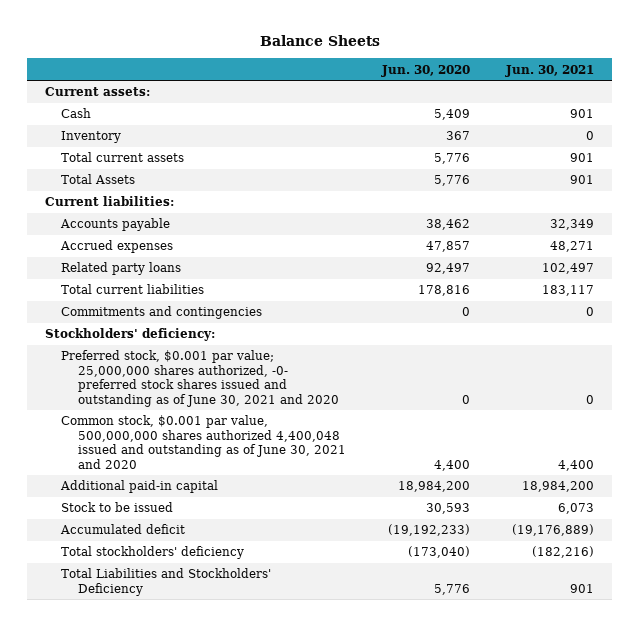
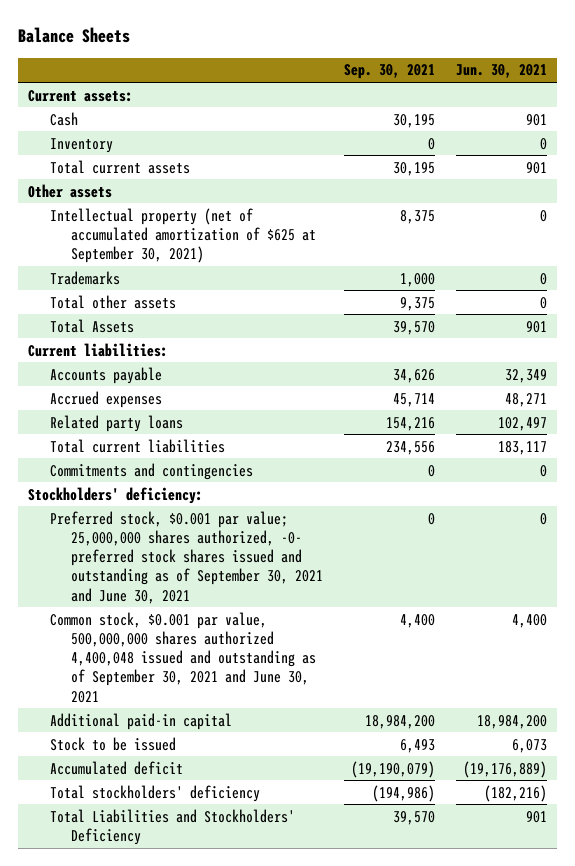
[380,64,470,77] Jun. 30, 2020 -> none
none -> [343,64,435,80] Sep. 30, 2021
none -> [28,183,113,198] Other assets
none -> [49,207,317,264] Intellectual property (net of accumulated amortization of $625 at September 30, 2021)
none -> [49,270,120,285] Trademarks
none -> [49,294,176,309] Total other assets
[61,350,339,407] Preferred stock, $0.001 par value; 25,000,000 shares authorized, -0- preferred stock shares issued and outstanding as of June 30, 2021 and 2020 -> [49,510,324,604] Preferred stock, $0.001 par value; 25,000,000 shares authorized, -0- preferred stock shares issued and outstanding as of September 30, 2021 and June 30, 2021
[61,415,346,469] Common stock, $0.001 par value, 500,000,000 shares authorized 4,400,048 issued and outstanding as of June 30, 2021 and 2020 -> [49,611,317,703] Common stock, $0.001 par value, 500,000,000 shares authorized 4,400,048 issued and outstanding as of September 30, 2021 and June 30, 2021

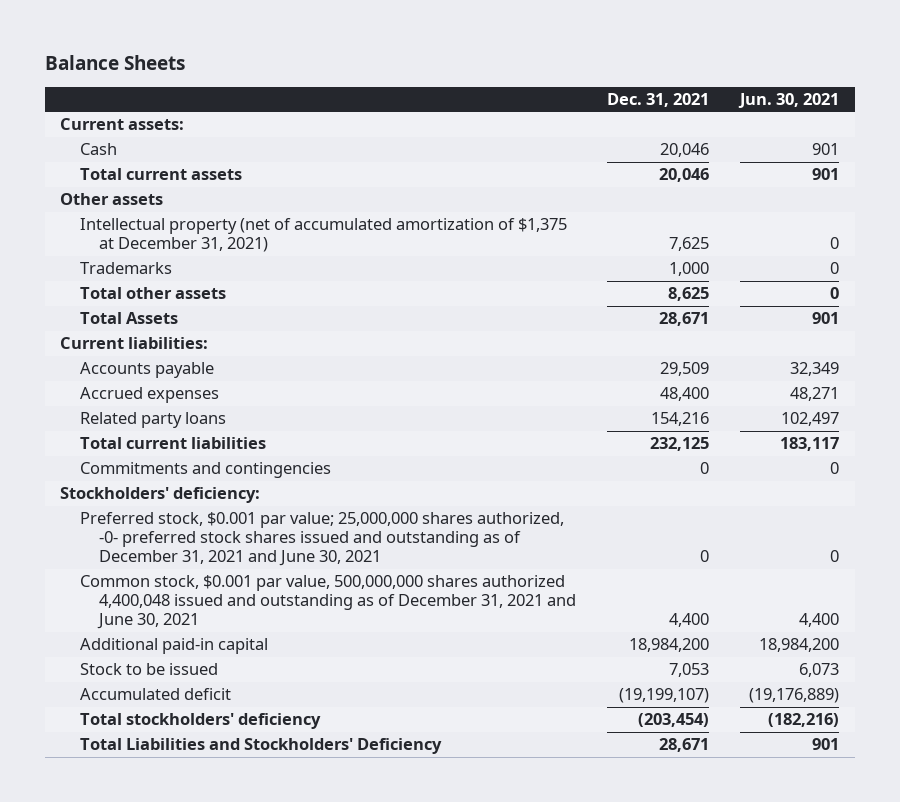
[343,64,435,80] Sep. 30, 2021 -> none
none -> [607,92,710,107] Dec. 31, 2021
[49,137,113,153] Inventory -> none
[49,207,317,264] Intellectual property (net of accumulated amortization of $625 at September 30, 2021) -> [79,218,567,253] Intellectual property (net of accumulated amortization of $1,375 at December 31, 2021)
[49,510,324,604] Preferred stock, $0.001 par value; 25,000,000 shares authorized, -0- preferred stock shares issued and outstanding as of September 30, 2021 and June 30, 2021 -> [79,512,564,567] Preferred stock, $0.001 par value; 25,000,000 shares authorized, -0- preferred stock shares issued and outstanding as of December 31, 2021 and June 30, 2021
[49,611,317,703] Common stock, $0.001 par value, 500,000,000 shares authorized 4,400,048 issued and outstanding as of September 30, 2021 and June 30, 2021 -> [79,575,577,630] Common stock, $0.001 par value, 500,000,000 shares authorized 4,400,048 issued and outstanding as of December 31, 2021 and June 30, 2021

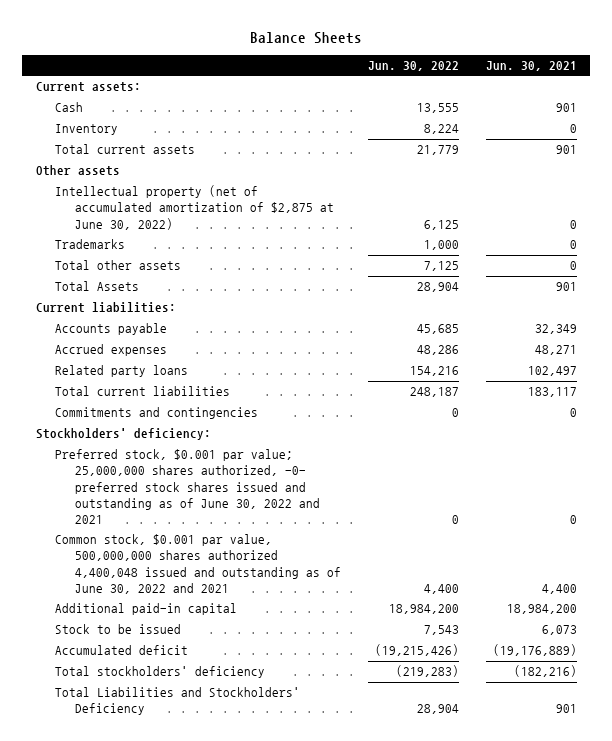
[607,92,710,107] Dec. 31, 2021 -> none
none -> [368,61,460,72] Jun. 30, 2022
none -> [55,124,119,136] Inventory
[79,218,567,253] Intellectual property (net of accumulated amortization of $1,375 at December 31, 2021) -> none
none -> [55,185,335,230] Intellectual property (net of accumulated amortization of $2,875 at June 30, 2022)
[79,512,564,567] Preferred stock, $0.001 par value; 25,000,000 shares authorized, -0- preferred stock shares issued and outstanding as of December 31, 2021 and June 30, 2021 -> [55,449,321,524] Preferred stock, $0.001 par value; 25,000,000 shares authorized, -0- preferred stock shares issued and outstanding as of June 30, 2022 and 2021
[79,575,577,630] Common stock, $0.001 par value, 500,000,000 shares authorized 4,400,048 issued and outstanding as of December 31, 2021 and June 30, 2021 -> [55,534,342,594] Common stock, $0.001 par value, 500,000,000 shares authorized 4,400,048 issued and outstanding as of June 30, 2022 and 2021

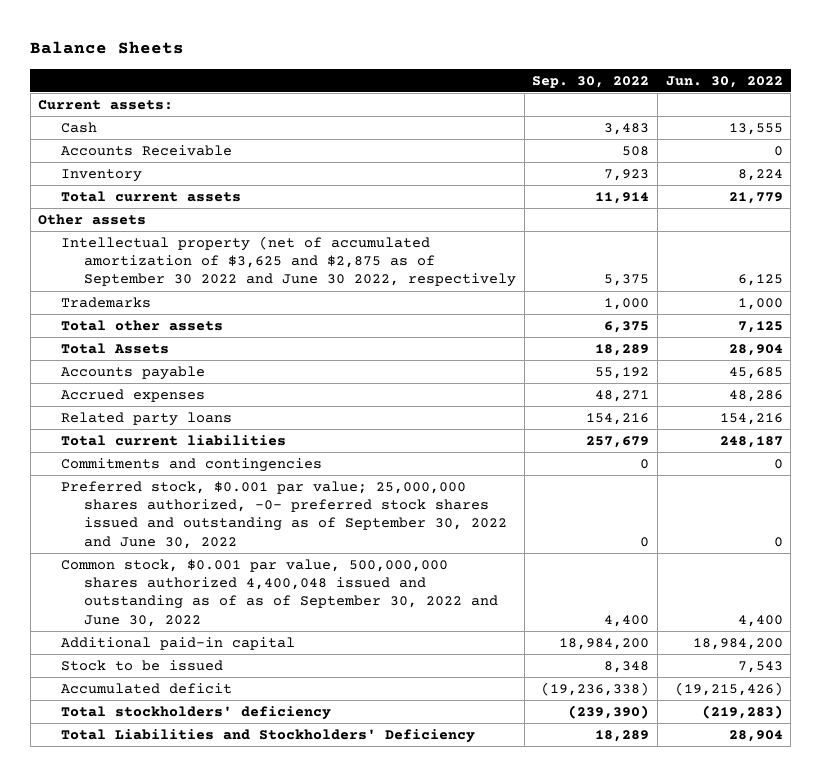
[485,61,577,72] Jun. 30, 2021 -> none
none -> [532,75,650,88] Sep. 30, 2022
none -> [61,144,233,156] Accounts Receivable
[55,185,335,230] Intellectual property (net of accumulated amortization of $2,875 at June 30, 2022) -> [61,235,517,288] Intellectual property (net of accumulated amortization of $3,625 and $2,875 as of September 30 2022 and June 30 2022, respectively
[35,302,176,314] Current liabilities: -> none
[35,428,211,441] Stockholders' deficiency: -> none
[55,449,321,524] Preferred stock, $0.001 par value; 25,000,000 shares authorized, -0- preferred stock shares issued and outstanding as of June 30, 2022 and 2021 -> [61,480,508,549] Preferred stock, $0.001 par value; 25,000,000 shares authorized, -0- preferred stock shares issued and outstanding as of September 30, 2022 and June 30, 2022
[55,534,342,594] Common stock, $0.001 par value, 500,000,000 shares authorized 4,400,048 issued and outstanding as of June 30, 2022 and 2021 -> [61,558,499,627] Common stock, $0.001 par value, 500,000,000 shares authorized 4,400,048 issued and outstanding as of as of September 30, 2022 and June 30, 2022

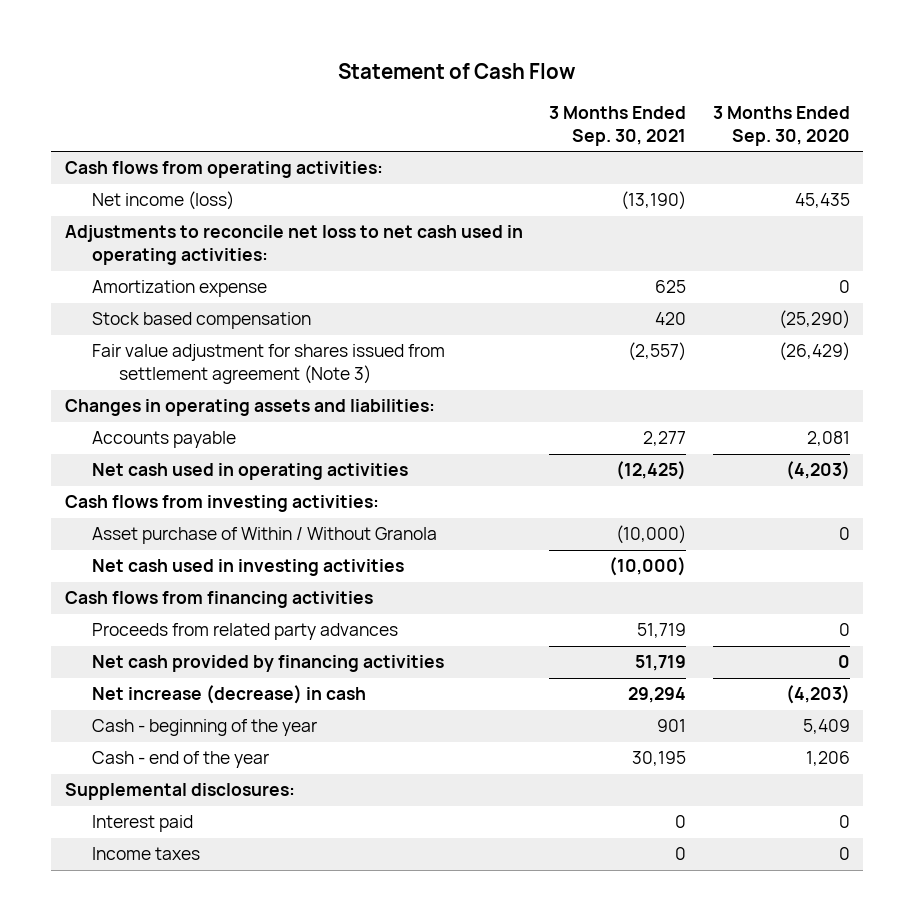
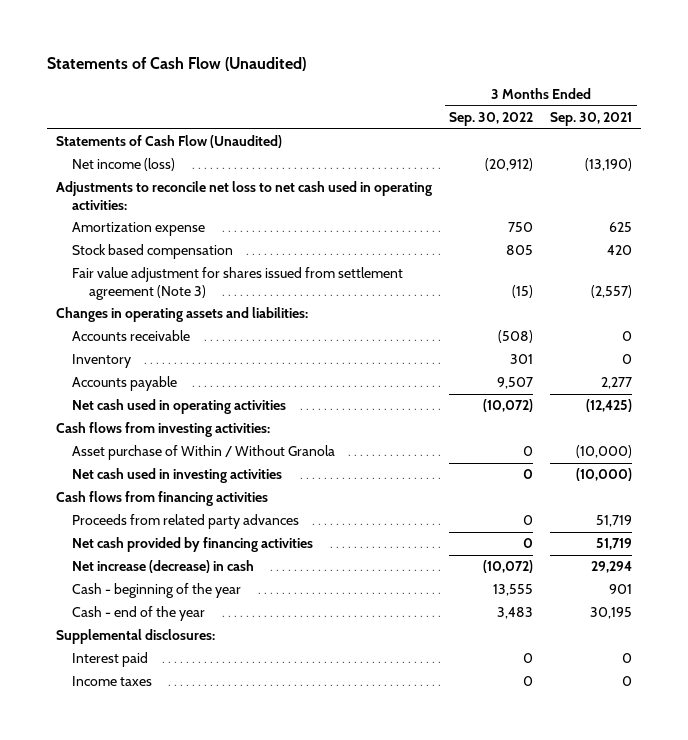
[338,62,577,79] Statement of Cash Flow -> [47,56,307,71] Statements of Cash Flow (Unaudited)
[712,105,850,146] 3 Months Ended Sep. 30, 2020 -> none
none -> [449,111,534,126] Sep. 30, 2022
[64,161,383,179] Cash flows from operating activities: -> none
none -> [55,135,282,149] Statements of Cash Flow (Unaudited)
none -> [72,330,191,342] Accounts receivable
none -> [72,354,132,369] Inventory

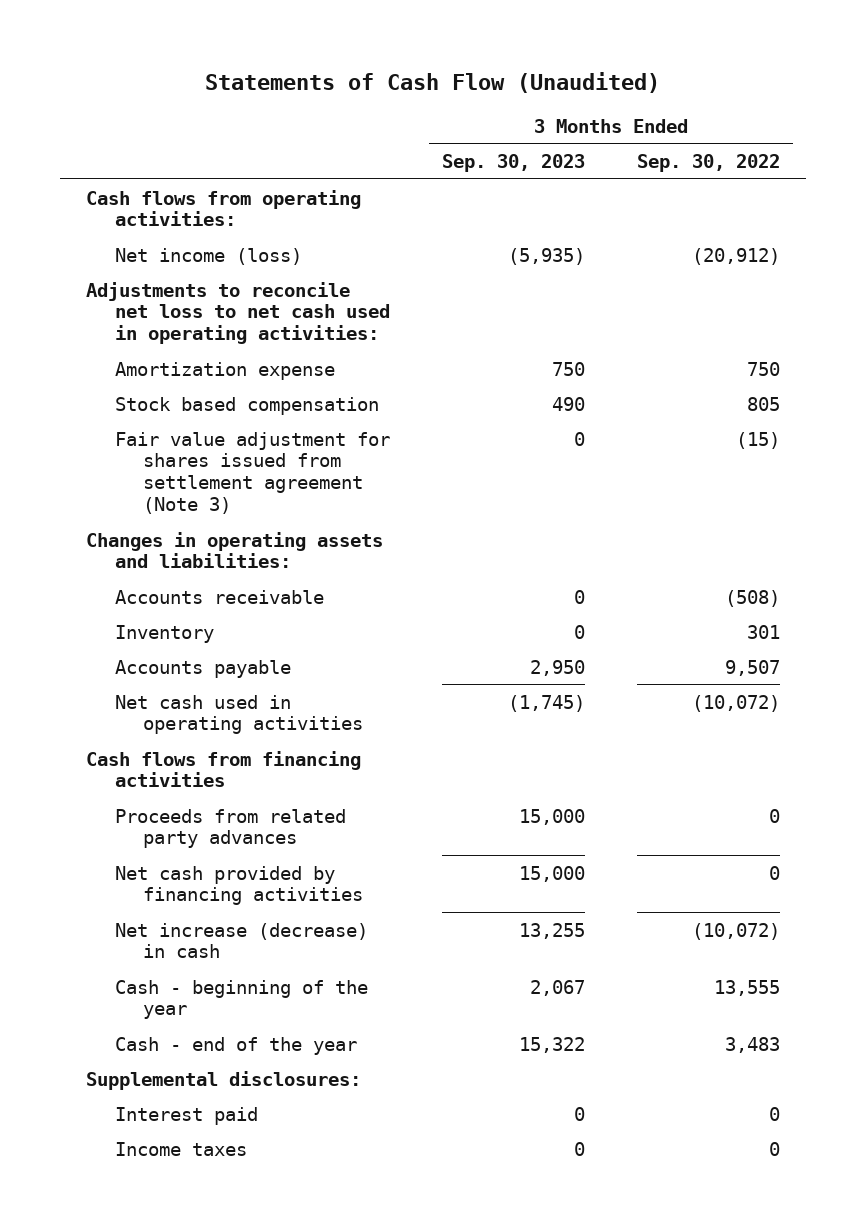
[550,111,633,126] Sep. 30, 2021 -> none
none -> [441,154,585,173] Sep. 30, 2023
[55,135,282,149] Statements of Cash Flow (Unaudited) -> none
none -> [86,189,362,227] Cash flows from operating activities:
[55,422,270,438] Cash flows from investing activities: -> none
[72,445,336,461] Asset purchase of Within / Without Granola -> none
[72,468,283,484] Net cash used in investing activities -> none

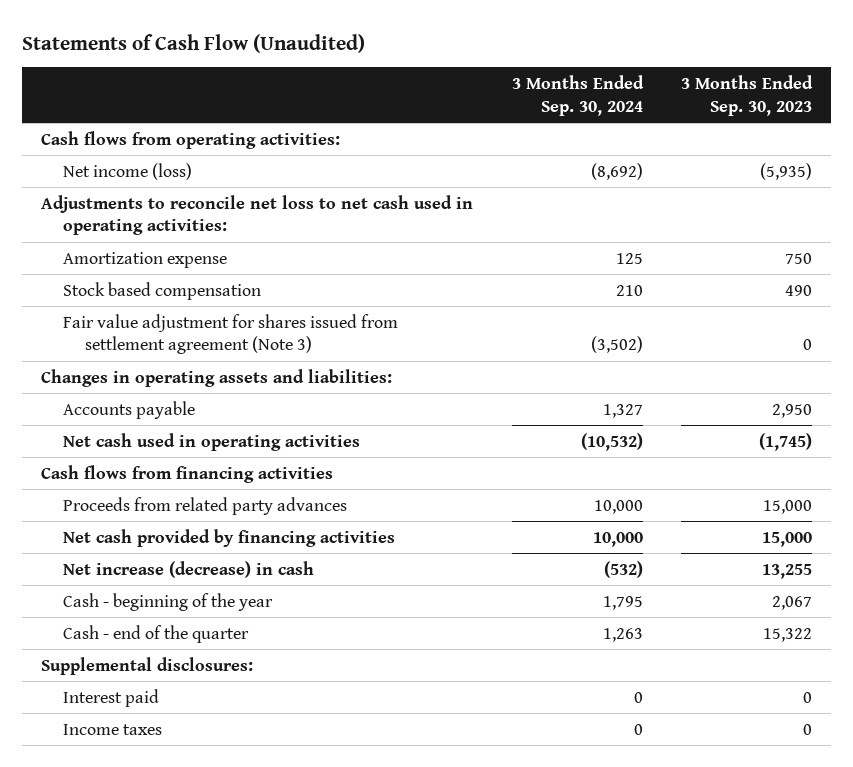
[636,154,780,173] Sep. 30, 2022 -> none
none -> [511,74,644,116] 3 Months Ended Sep. 30, 2024
[114,589,324,604] Accounts receivable -> none
[114,624,214,643] Inventory -> none
[114,1036,357,1055] Cash - end of the year -> [62,624,249,643] Cash - end of the quarter

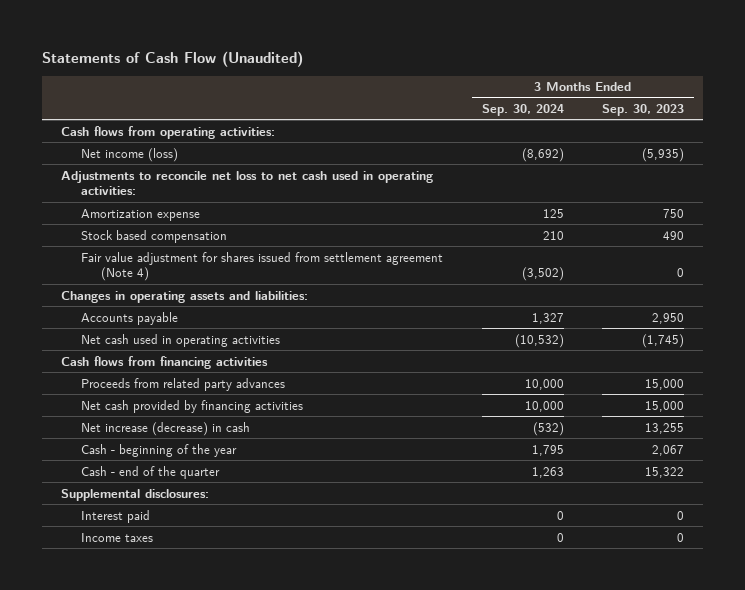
[62,313,398,355] Fair value adjustment for shares issued from settlement agreement (Note 3) -> [81,251,444,282] Fair value adjustment for shares issued from settlement agreement (Note 4)

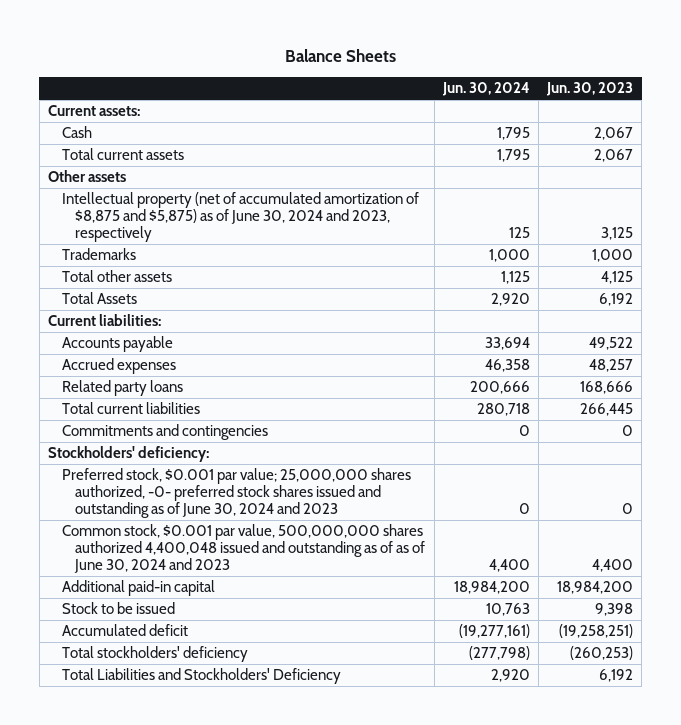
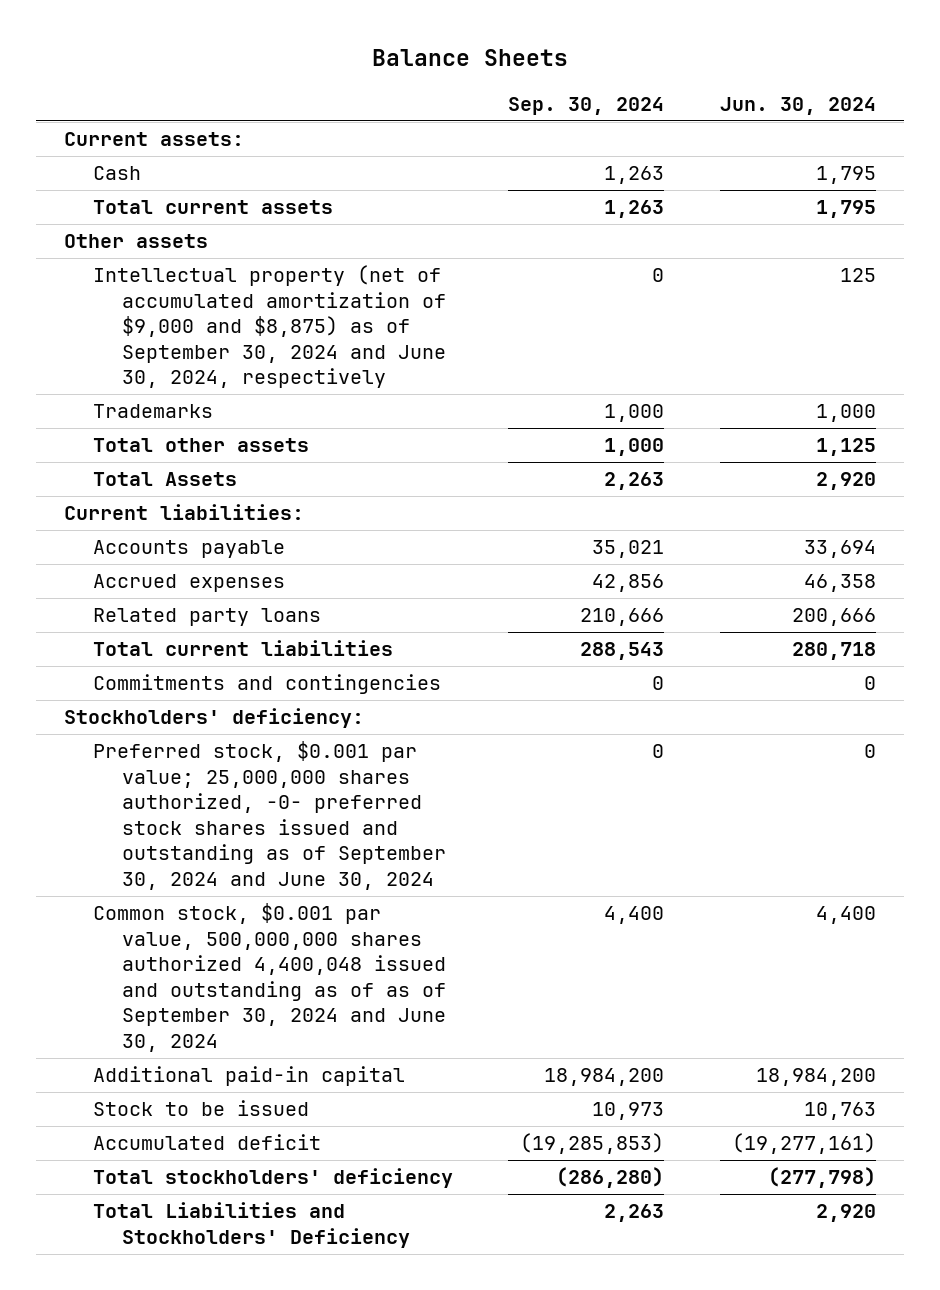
[545,82,633,97] Jun. 30, 2023 -> none
none -> [508,96,665,115] Sep. 30, 2024
[61,192,419,243] Intellectual property (net of accumulated amortization of $8,875 and $5,875) as of June 30, 2024 and 2023, respectively -> [92,265,446,389] Intellectual property (net of accumulated amortization of $9,000 and $8,875) as of September 30, 2024 and June 30, 2024, respectively
[61,468,411,519] Preferred stock, $0.001 par value; 25,000,000 shares authorized, -0- preferred stock shares issued and outstanding as of June 30, 2024 and 2023 -> [92,741,446,891] Preferred stock, $0.001 par value; 25,000,000 shares authorized, -0- preferred stock shares issued and outstanding as of September 30, 2024 and June 30, 2024
[61,524,426,574] Common stock, $0.001 par value, 500,000,000 shares authorized 4,400,048 issued and outstanding as of as of June 30, 2024 and 2023 -> [92,903,446,1053] Common stock, $0.001 par value, 500,000,000 shares authorized 4,400,048 issued and outstanding as of as of September 30, 2024 and June 30, 2024

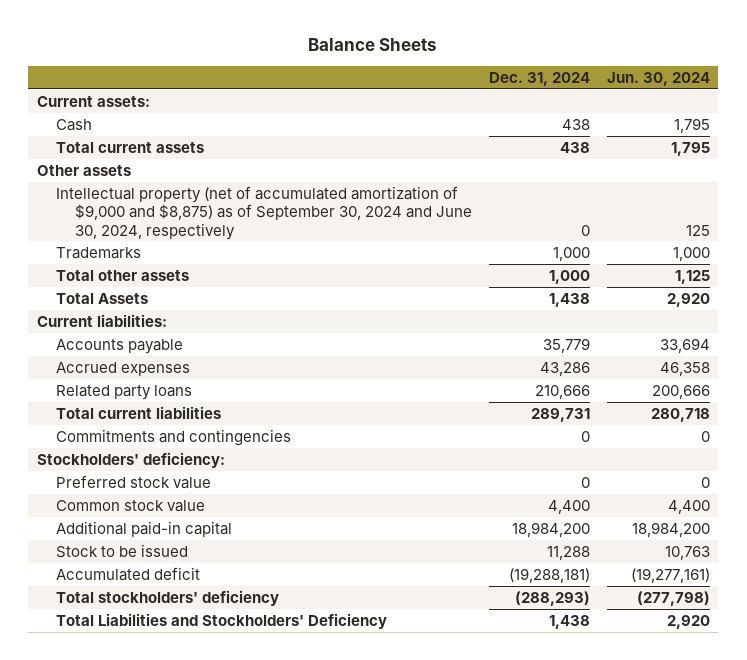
[508,96,665,115] Sep. 30, 2024 -> none
none -> [489,72,591,87] Dec. 31, 2024
[92,741,446,891] Preferred stock, $0.001 par value; 25,000,000 shares authorized, -0- preferred stock shares issued and outstanding as of September 30, 2024 and June 30, 2024 -> [55,474,211,489] Preferred stock value
[92,903,446,1053] Common stock, $0.001 par value, 500,000,000 shares authorized 4,400,048 issued and outstanding as of as of September 30, 2024 and June 30, 2024 -> [55,499,205,512] Common stock value

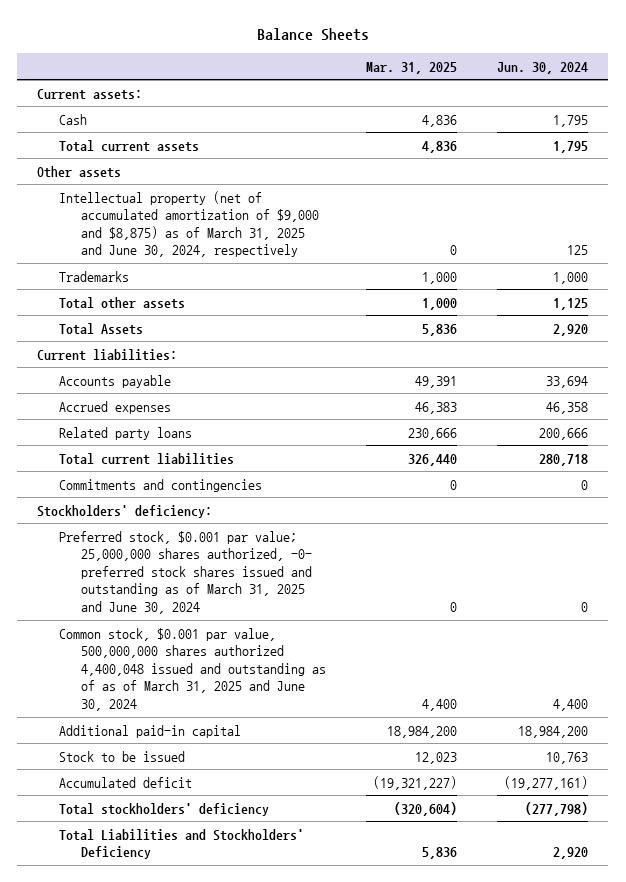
[489,72,591,87] Dec. 31, 2024 -> none
none -> [366,61,458,74] Mar. 31, 2025
[55,185,473,240] Intellectual property (net of accumulated amortization of $9,000 and $8,875) as of September 30, 2024 and June 30, 2024, respectively -> [59,190,319,258] Intellectual property (net of accumulated amortization of $9,000 and $8,875) as of March 31, 2025 and June 30, 2024, respectively
[55,474,211,489] Preferred stock value -> [59,530,312,614] Preferred stock, $0.001 par value; 25,000,000 shares authorized, -0- preferred stock shares issued and outstanding as of March 31, 2025 and June 30, 2024
[55,499,205,512] Common stock value -> [59,627,326,711] Common stock, $0.001 par value, 500,000,000 shares authorized 4,400,048 issued and outstanding as of as of March 31, 2025 and June 30, 2024

